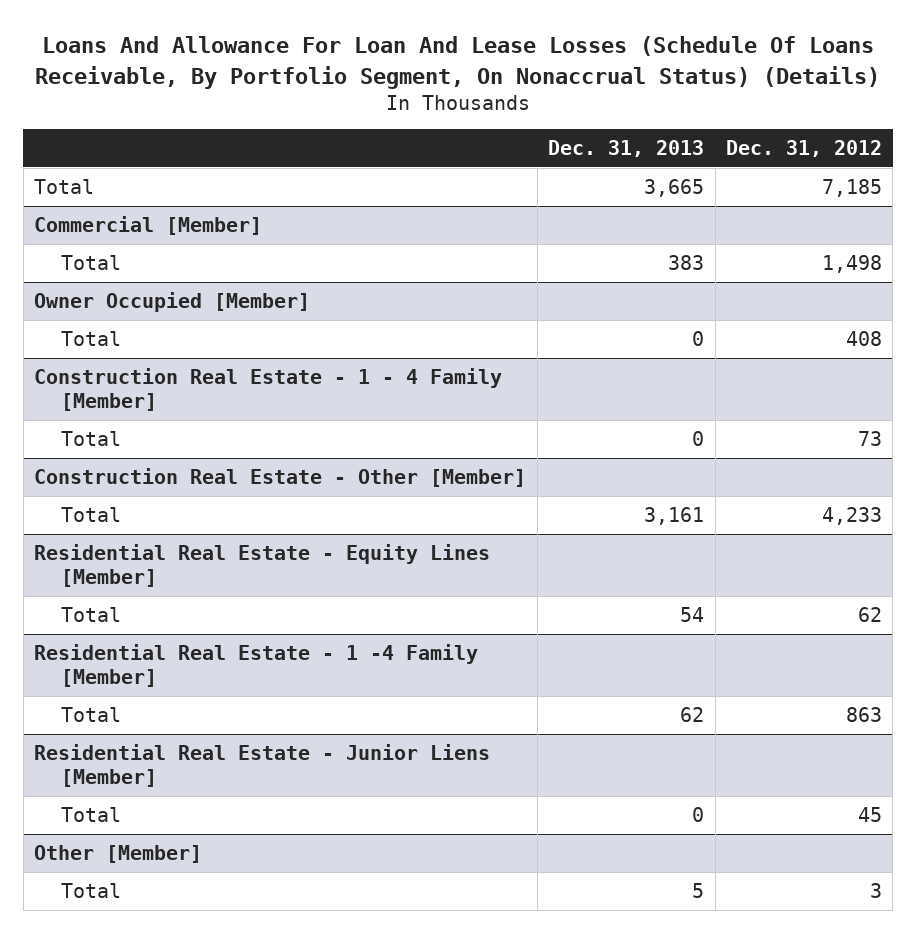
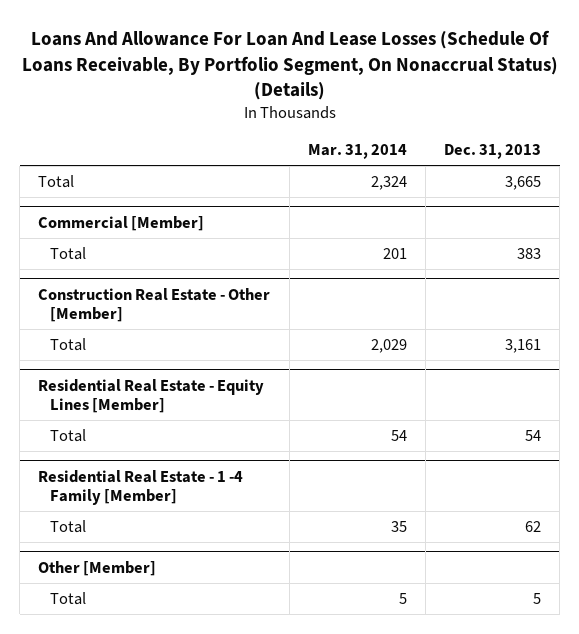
[726,140,883,158] Dec. 31, 2012 -> none
none -> [307,144,407,160] Mar. 31, 2014
[34,292,311,313] Owner Occupied [Member] -> none
[61,331,122,347] Total -> none
[34,368,503,412] Construction Real Estate - 1 - 4 Family [Member] -> none
[61,431,122,447] Total -> none
[34,744,491,788] Residential Real Estate - Junior Liens [Member] -> none
[61,807,122,823] Total -> none

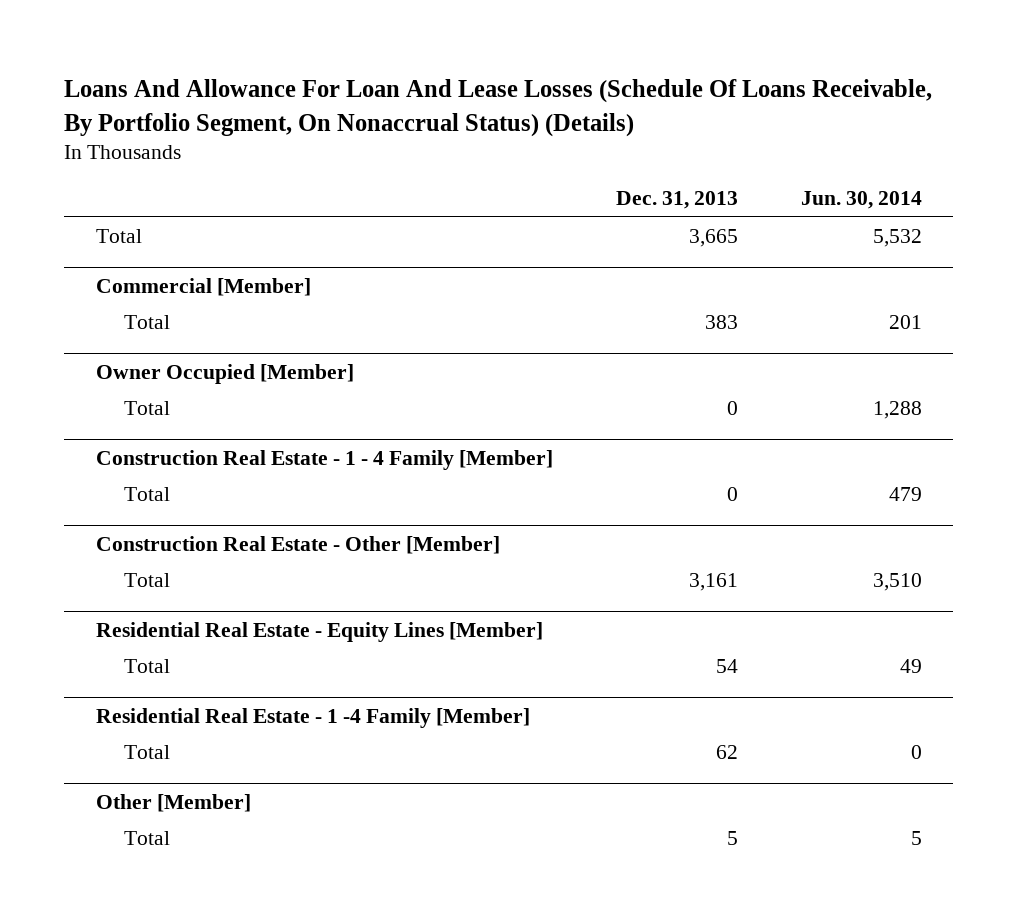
[307,144,407,160] Mar. 31, 2014 -> none
none -> [800,191,922,210] Jun. 30, 2014
none -> [95,363,354,384] Owner Occupied [Member]
none -> [123,400,170,415] Total
none -> [95,449,553,470] Construction Real Estate - 1 - 4 Family [Member]
none -> [123,486,170,501] Total

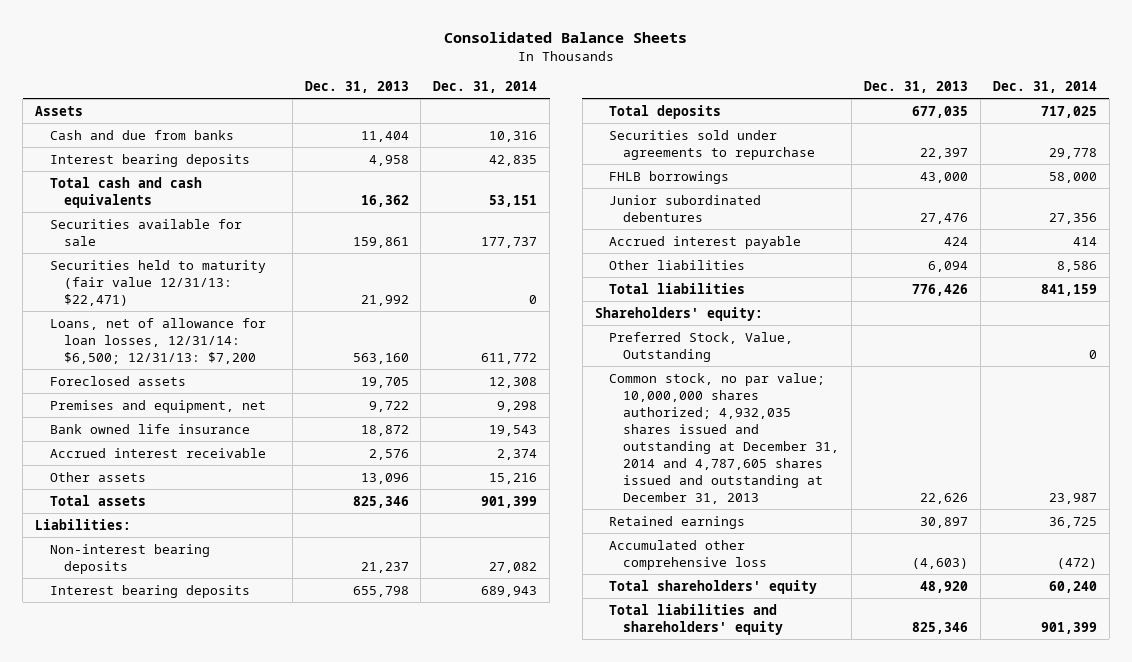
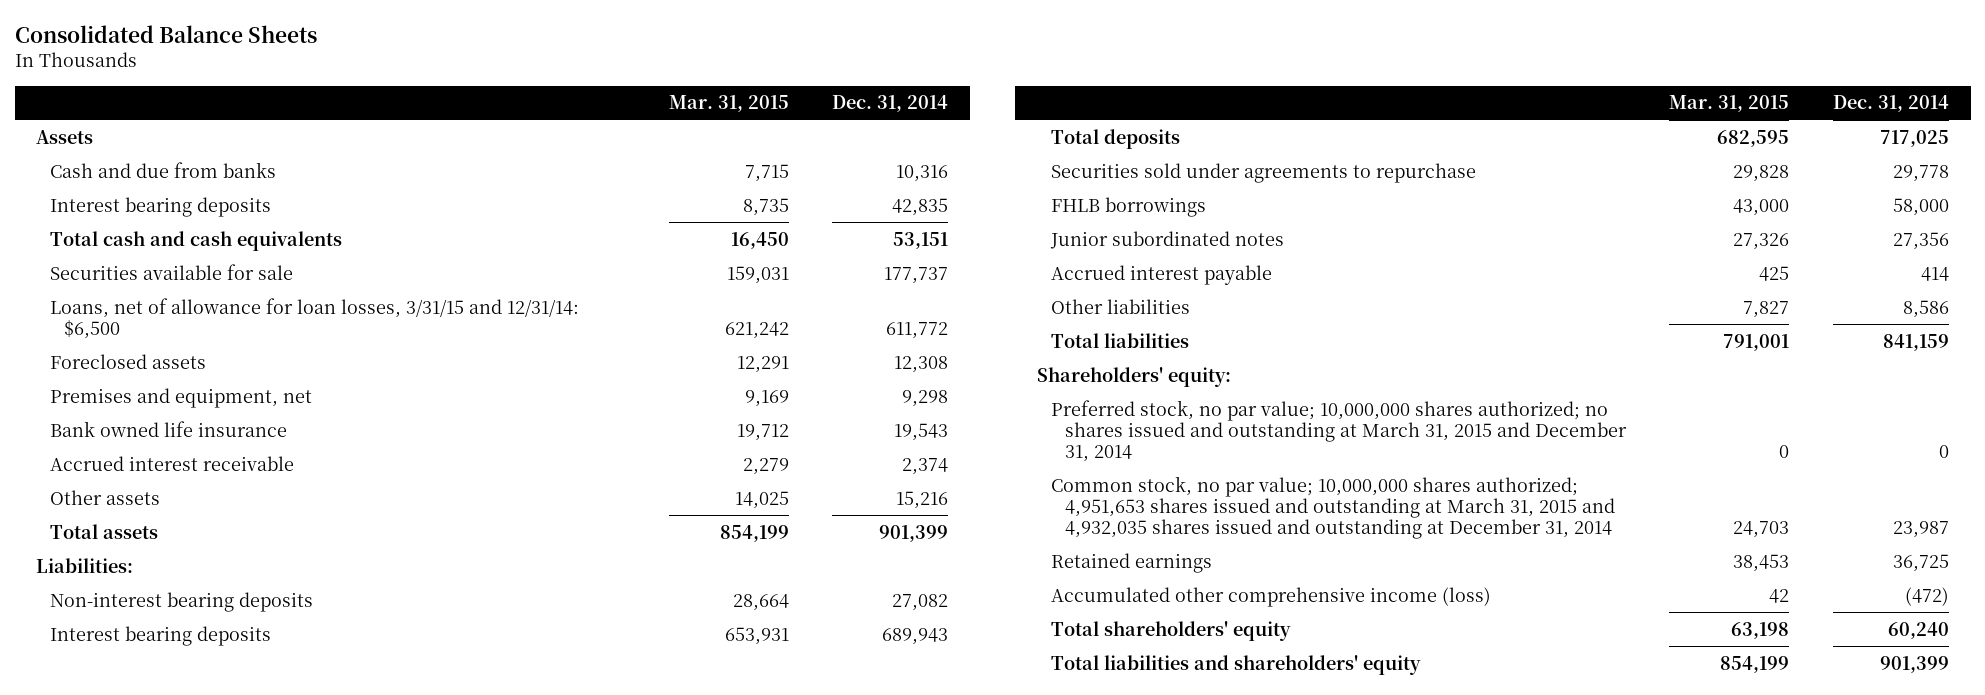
[304,80,409,93] Dec. 31, 2013 -> none
none -> [668,95,789,113] Mar. 31, 2015
[49,259,266,306] Securities held to maturity (fair value 12/31/13: $22,471) -> none
[49,317,266,364] Loans, net of allowance for loan losses, 12/31/14: $6,500; 12/31/13: $7,200 -> [50,297,580,339] Loans, net of allowance for loan losses, 3/31/15 and 12/31/14: $6,500
[609,194,762,222] Junior subordinated debentures -> [1049,230,1284,249] Junior subordinated notes
[609,331,794,362] Preferred Stock, Value, Outstanding -> [1050,399,1627,462] Preferred stock, no par value; 10,000,000 shares authorized; no shares issued and outstanding at March 31, 2015 and December 31, 2014
[609,372,840,504] Common stock, no par value; 10,000,000 shares authorized; 4,932,035 shares issued and outstanding at December 31, 2014 and 4,787,605 shares issued and outstanding at December 31, 2013 -> [1050,475,1615,539] Common stock, no par value; 10,000,000 shares authorized; 4,951,653 shares issued and outstanding at March 31, 2015 and 4,932,035 shares issued and outstanding at December 31, 2014
[609,539,768,570] Accumulated other comprehensive loss -> [1050,586,1491,607] Accumulated other comprehensive income (loss)

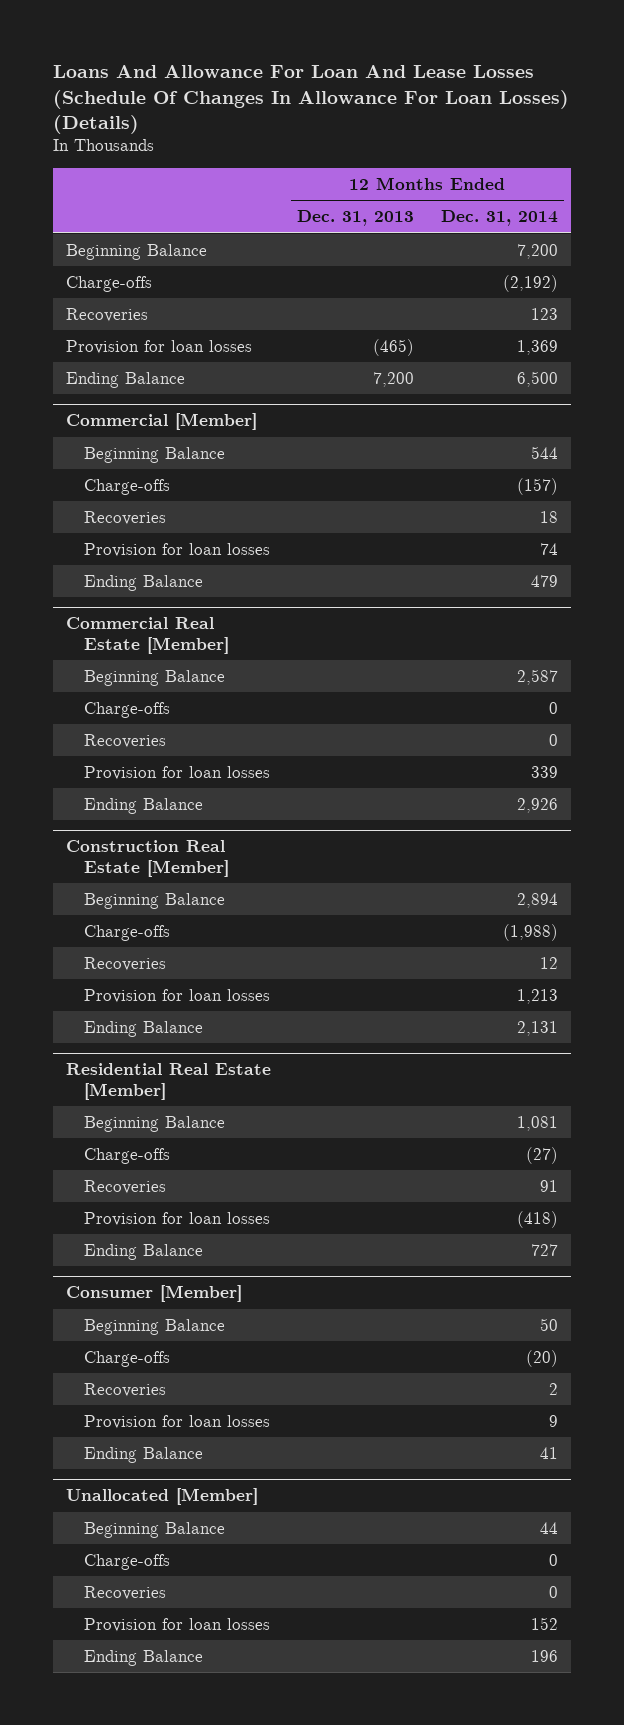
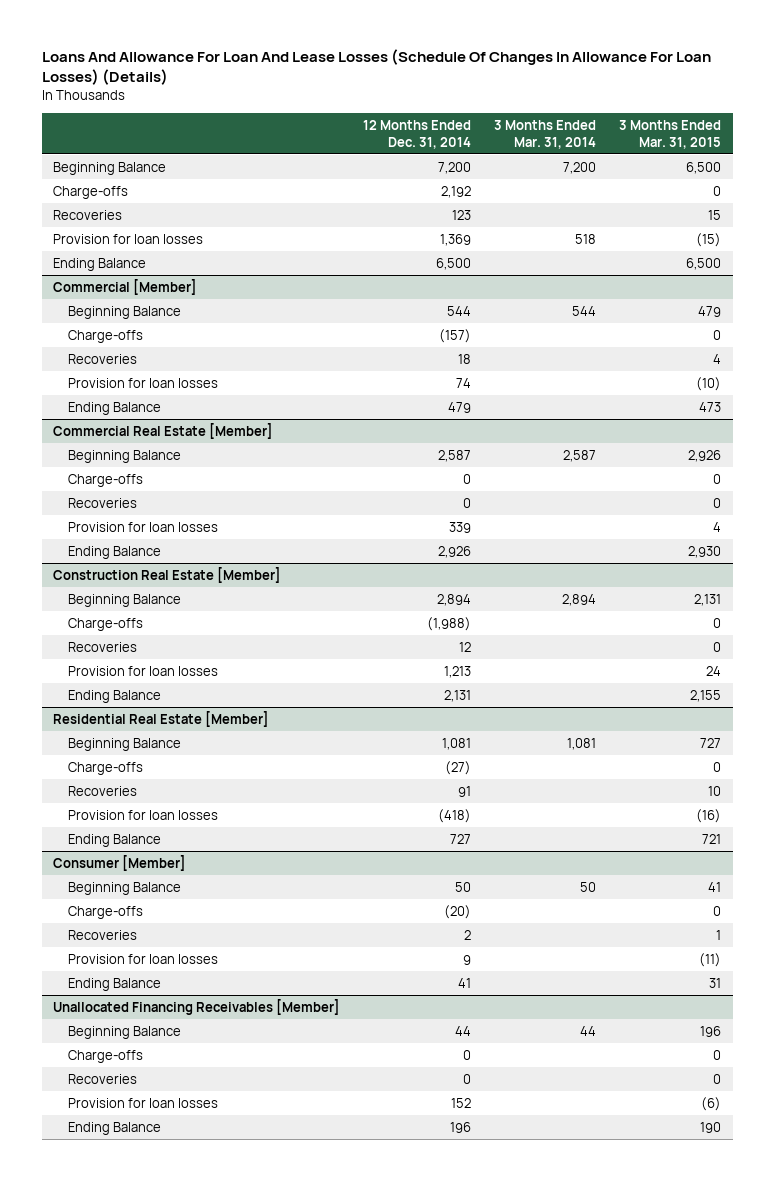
[297,210,415,227] Dec. 31, 2013 -> none
none -> [494,119,597,149] 3 Months Ended Mar. 31, 2014
none -> [619,119,722,149] 3 Months Ended Mar. 31, 2015
[502,274,558,292] (2,192) -> [441,185,472,198] 2,192
[65,1488,258,1506] Unallocated [Member] -> [53,998,341,1015] Unallocated Financing Receivables [Member]

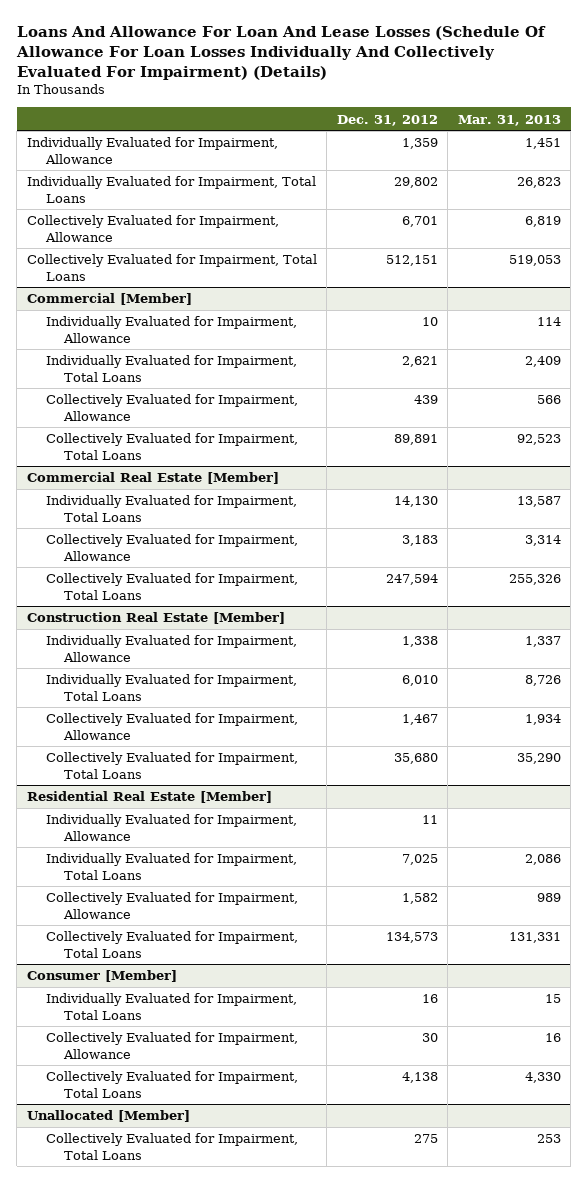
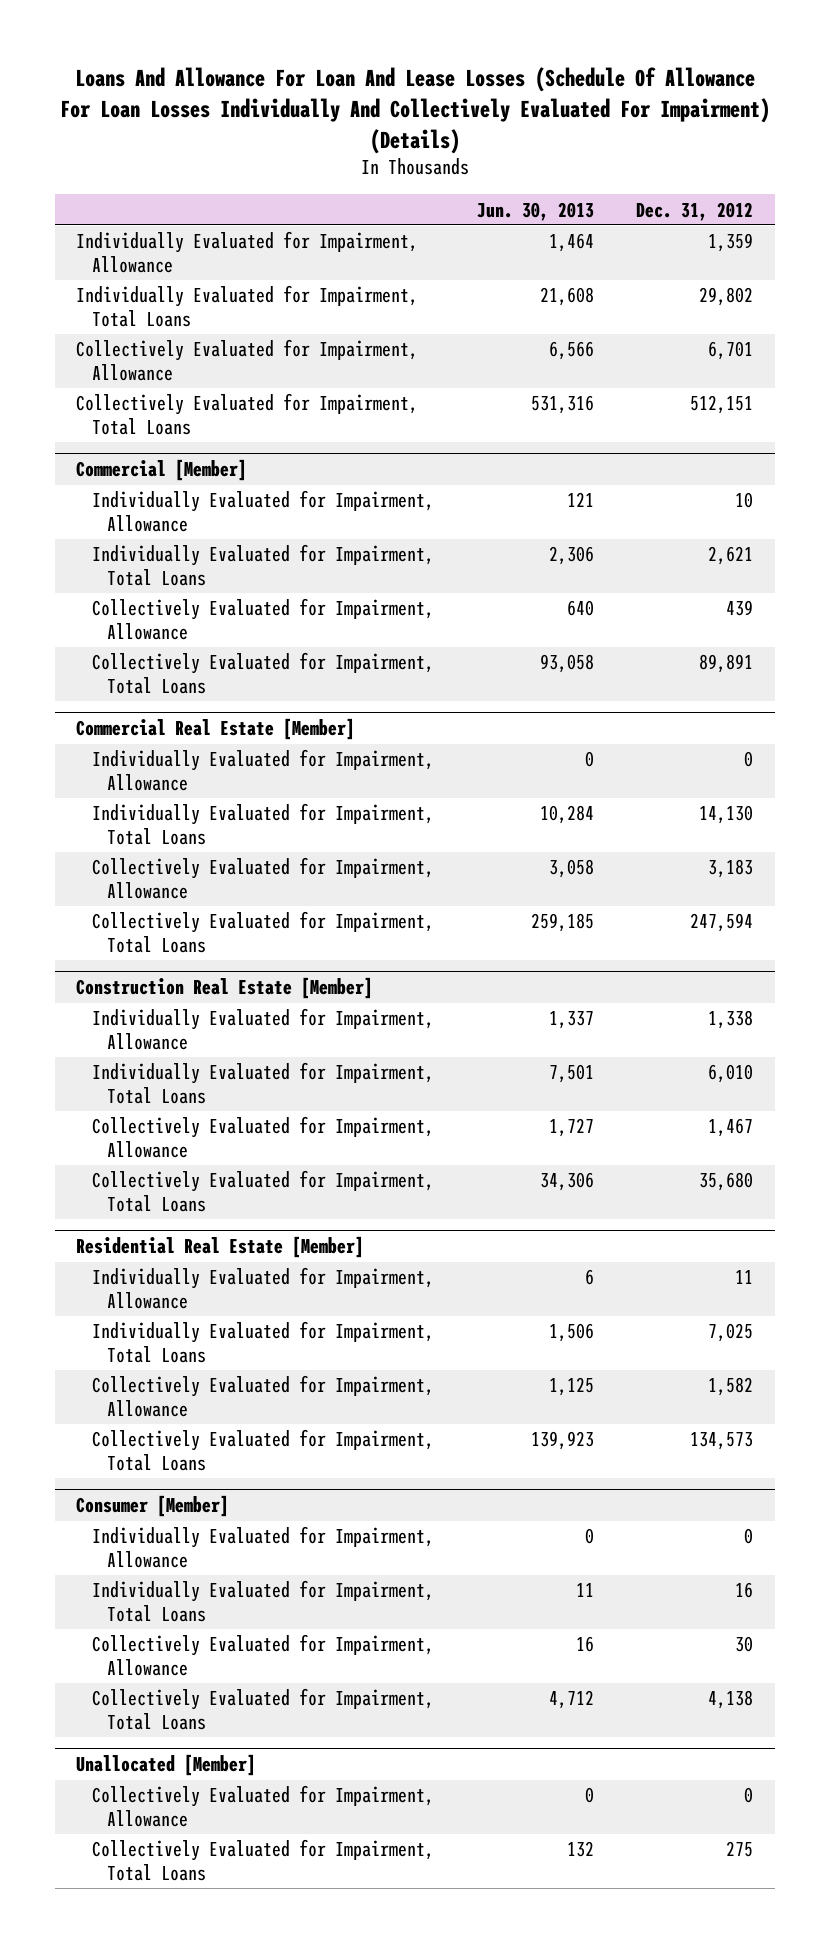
[457,114,561,126] Mar. 31, 2013 -> none
none -> [476,201,594,221] Jun. 30, 2013
none -> [91,749,434,791] Individually Evaluated for Impairment, Allowance
none -> [91,1526,434,1568] Individually Evaluated for Impairment, Allowance
none -> [91,1785,434,1827] Collectively Evaluated for Impairment, Allowance

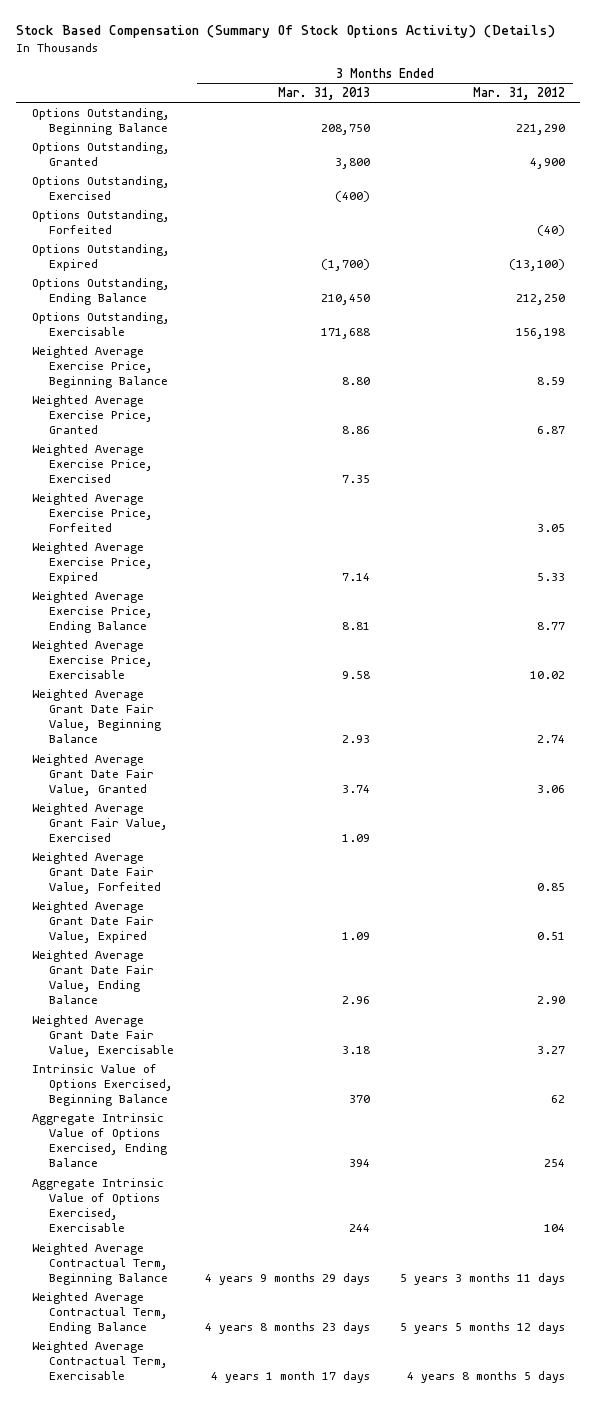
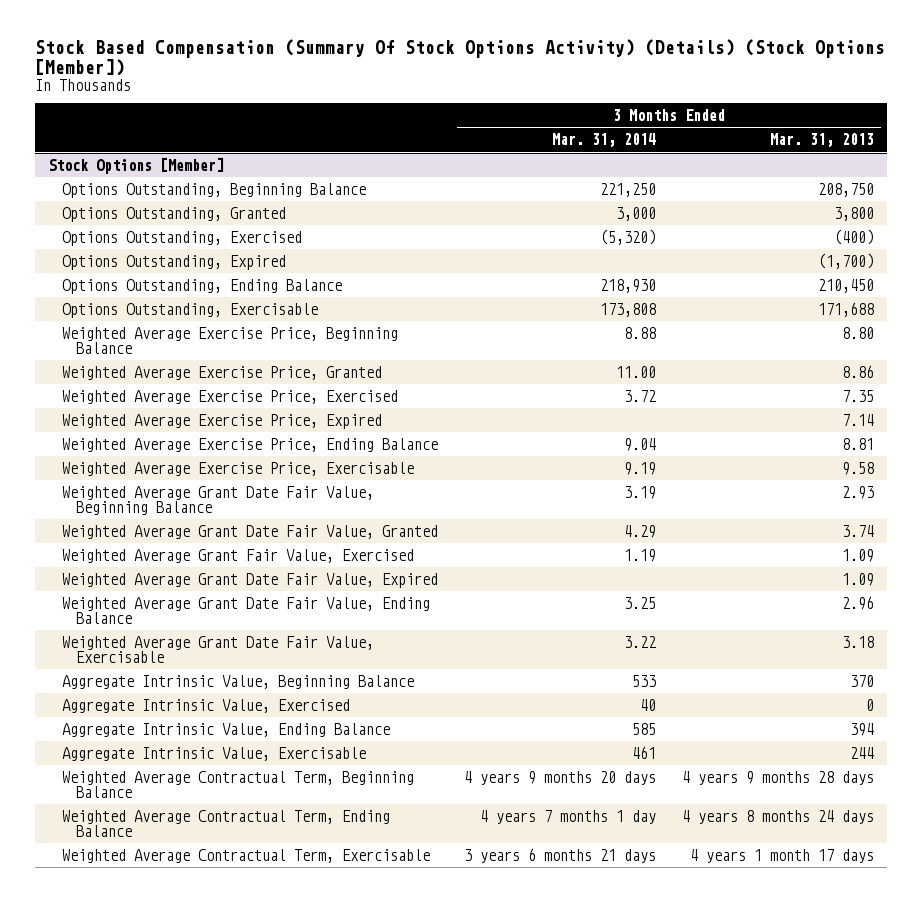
[16,25,556,39] Stock Based Compensation (Summary Of Stock Options Activity) (Details) -> [34,39,885,76] Stock Based Compensation (Summary Of Stock Options Activity) (Details) (Stock Options [Member])
[473,86,566,100] Mar. 31, 2012 -> none
none -> [552,133,657,148] Mar. 31, 2014
none -> [47,156,224,174] Stock Options [Member]
[31,209,170,234] Options Outstanding, Forfeited -> none
[31,492,154,533] Weighted Average Exercise Price, Forfeited -> none
[31,851,162,895] Weighted Average Grant Date Fair Value, Forfeited -> none
[31,1063,174,1107] Intrinsic Value of Options Exercised, Beginning Balance -> [61,674,414,689] Aggregate Intrinsic Value, Beginning Balance
none -> [61,698,350,713] Aggregate Intrinsic Value, Exercised
[31,1112,168,1168] Aggregate Intrinsic Value of Options Exercised, Ending Balance -> [61,722,390,737] Aggregate Intrinsic Value, Ending Balance
[31,1177,164,1233] Aggregate Intrinsic Value of Options Exercised, Exercisable -> [61,746,366,761] Aggregate Intrinsic Value, Exercisable
[204,1273,370,1286] 4 years 9 months 29 days -> [682,770,875,785] 4 years 9 months 28 days
[204,1322,370,1335] 4 years 8 months 23 days -> [682,809,875,824] 4 years 8 months 24 days

